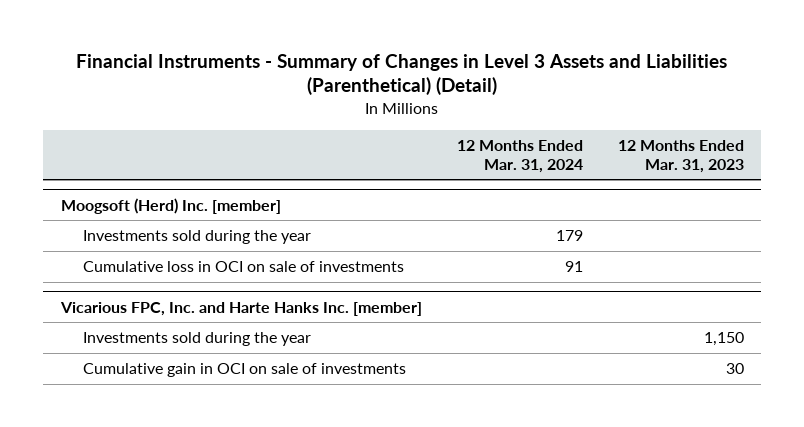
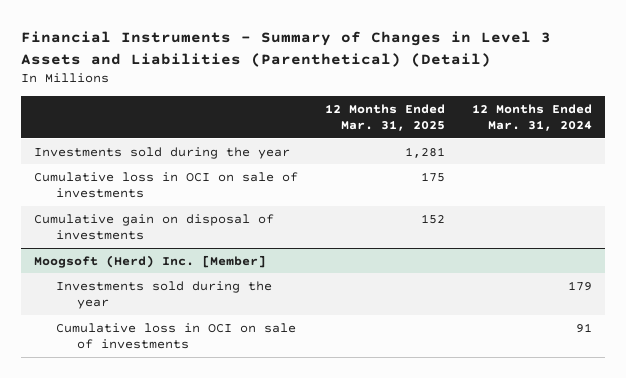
[617,140,744,173] 12 Months Ended Mar. 31, 2023 -> none
none -> [325,103,446,132] 12 Months Ended Mar. 31, 2025
none -> [34,146,291,159] Investments sold during the year
none -> [34,171,299,199] Cumulative loss in OCI on sale of investments
none -> [34,213,275,241] Cumulative gain on disposal of investments
[60,197,281,214] Moogsoft (Herd) Inc. [member] -> [34,254,267,268] Moogsoft (Herd) Inc. [Member]
[59,301,422,316] Vicarious FPC, Inc. and Harte Hanks Inc. [member] -> none
[83,332,312,347] Investments sold during the year -> none
[83,363,407,378] Cumulative gain in OCI on sale of investments -> none

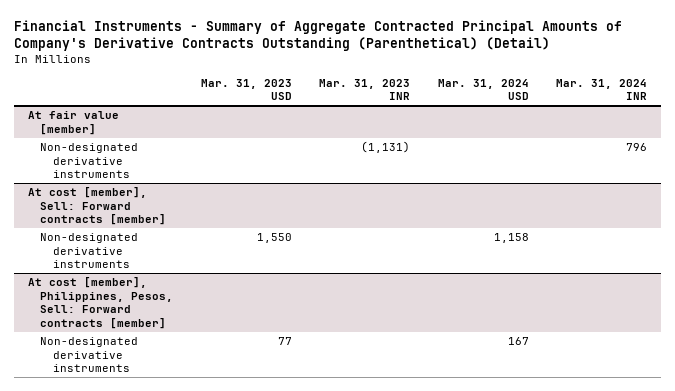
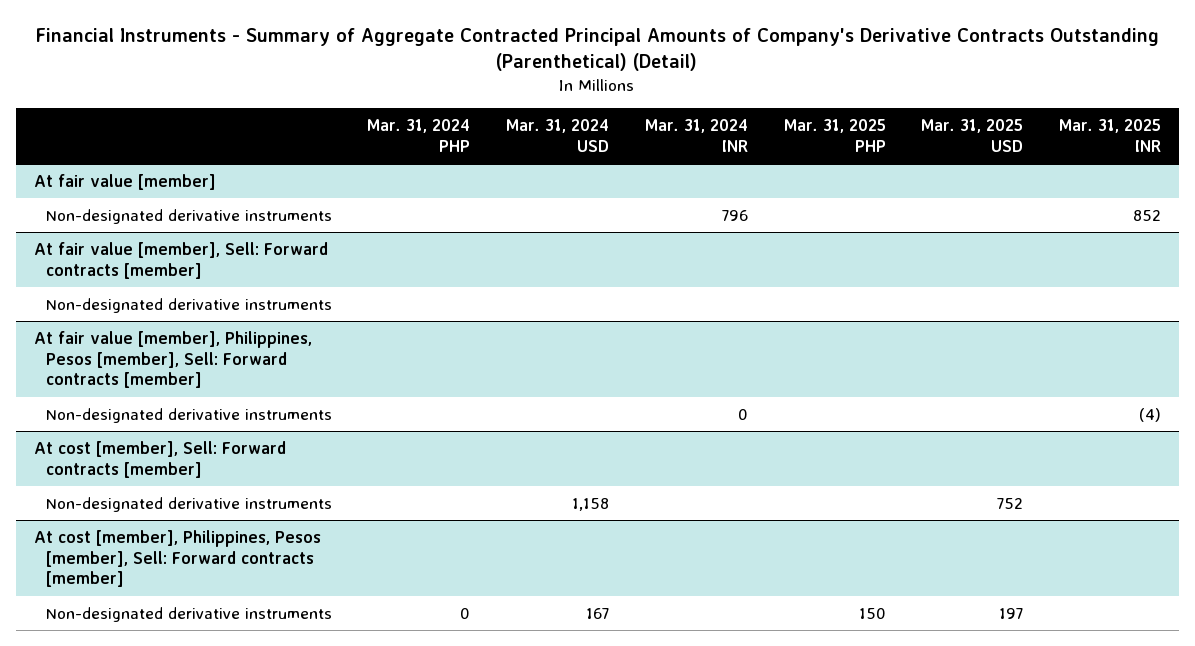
[200,78,292,101] Mar. 31, 2023 USD -> none
[319,78,411,101] Mar. 31, 2023 INR -> none
none -> [367,119,471,152] Mar. 31, 2024 PHP
none -> [783,119,886,152] Mar. 31, 2025 PHP
none -> [921,119,1024,152] Mar. 31, 2025 USD
none -> [1058,119,1161,152] Mar. 31, 2025 INR
none -> [33,241,328,279] At fair value [member], Sell: Forward contracts [member]
none -> [45,297,332,313] Non-designated derivative instruments
none -> [33,330,312,389] At fair value [member], Philippines, Pesos [member], Sell: Forward contracts [member]
none -> [45,407,332,423] Non-designated derivative instruments
[27,276,174,330] At cost [member], Philippines, Pesos, Sell: Forward contracts [member] -> [33,529,321,588] At cost [member], Philippines, Pesos [member], Sell: Forward contracts [member]

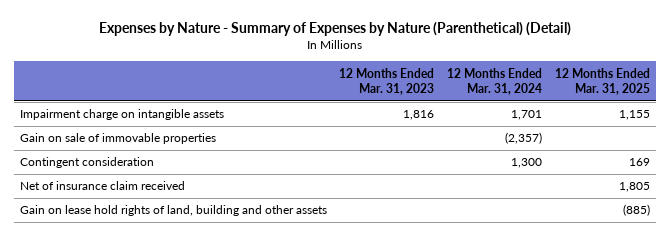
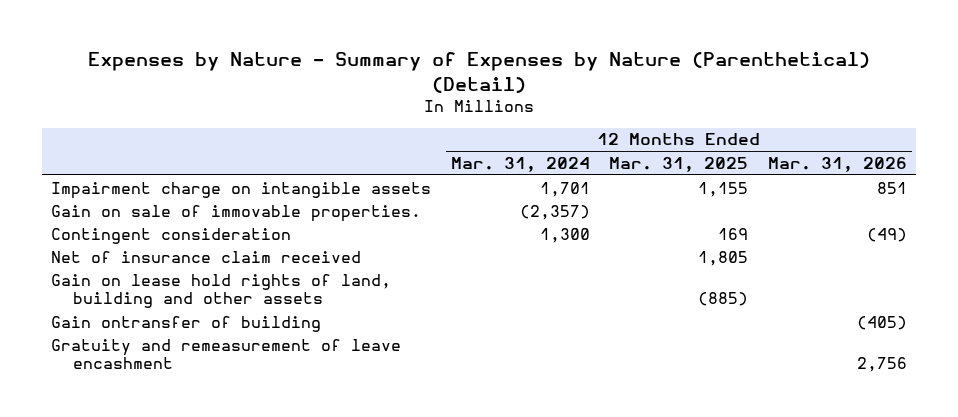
[339,67,435,96] 12 Months Ended Mar. 31, 2023 -> none
none -> [767,156,907,172] Mar. 31, 2026
[19,133,216,145] Gain on sale of immovable properties -> [51,204,422,222] Gain on sale of immovable properties.
none -> [51,315,322,332] Gain ontransfer of building
none -> [51,338,402,370] Gratuity and remeasurement of leave encashment

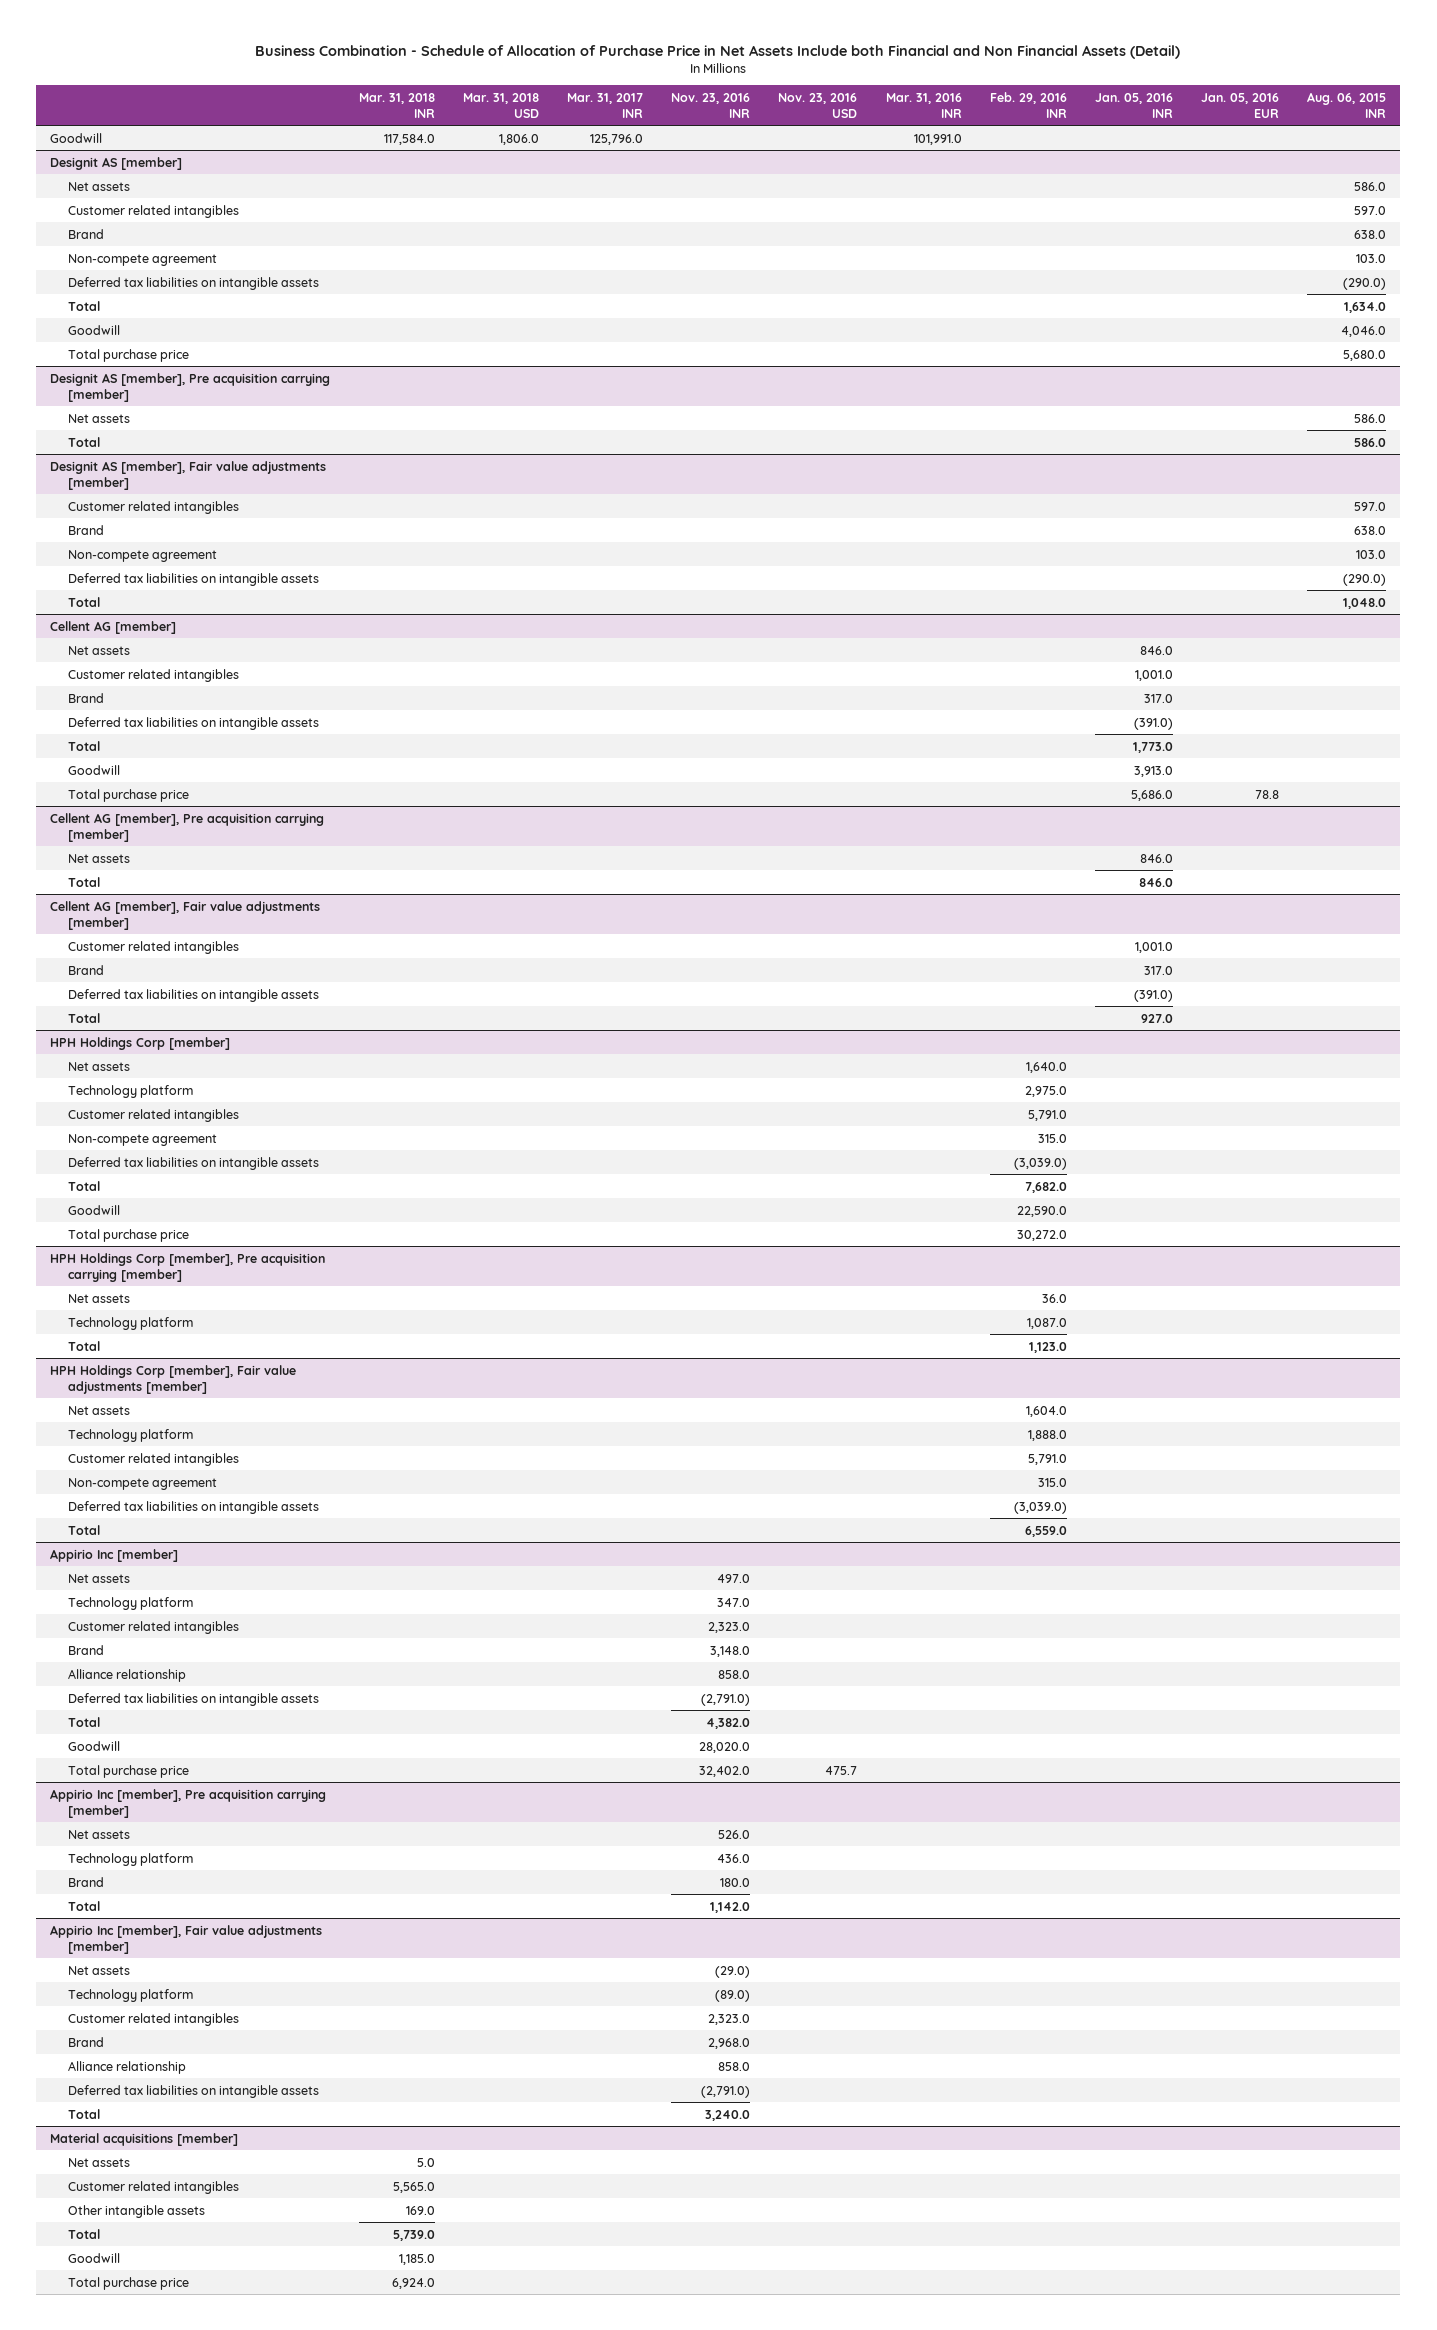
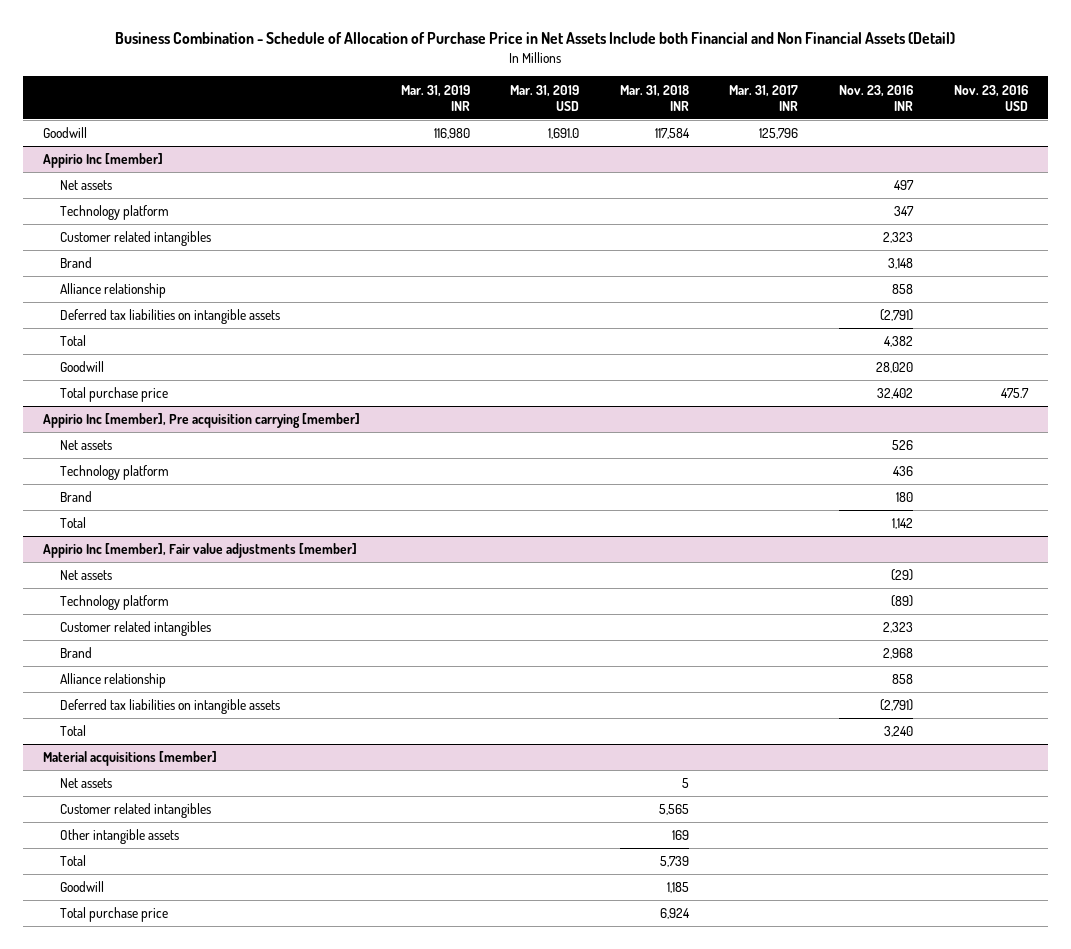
[462,92,539,118] Mar. 31, 2018 USD -> none
[885,92,962,118] Mar. 31, 2016 INR -> none
[989,91,1067,118] Feb. 29, 2016 INR -> none
[1094,92,1173,118] Jan. 05, 2016 INR -> none
[1201,92,1280,118] Jan. 05, 2016 EUR -> none
[1307,91,1387,118] Aug. 06, 2015 INR -> none
none -> [400,84,470,111] Mar. 31, 2019 INR
none -> [510,84,580,111] Mar. 31, 2019 USD
[50,156,183,170] Designit AS [member] -> none
[67,181,130,191] Net assets -> none
[67,204,239,218] Customer related intangibles -> none
[67,228,104,239] Brand -> none
[67,253,217,266] Non-compete agreement -> none
[67,276,319,290] Deferred tax liabilities on intangible assets -> none
[67,300,100,311] Total -> none
[67,324,120,335] Goodwill -> none
[67,348,189,362] Total purchase price -> none
[50,372,331,402] Designit AS [member], Pre acquisition carrying [member] -> none
[67,413,130,423] Net assets -> none
[67,436,100,447] Total -> none
[50,460,327,490] Designit AS [member], Fair value adjustments [member] -> none
[67,500,239,514] Customer related intangibles -> none
[67,524,104,535] Brand -> none
[67,549,217,562] Non-compete agreement -> none
[67,572,319,586] Deferred tax liabilities on intangible assets -> none
[67,596,100,607] Total -> none
[50,620,177,634] Cellent AG [member] -> none
[67,645,130,655] Net assets -> none
[67,668,239,682] Customer related intangibles -> none
[67,692,104,703] Brand -> none
[67,716,319,730] Deferred tax liabilities on intangible assets -> none
[67,740,100,751] Total -> none
[67,764,120,775] Goodwill -> none
[67,788,189,802] Total purchase price -> none
[50,812,325,842] Cellent AG [member], Pre acquisition carrying [member] -> none
[67,853,130,863] Net assets -> none
[67,876,100,887] Total -> none
[50,900,321,930] Cellent AG [member], Fair value adjustments [member] -> none
[67,940,239,954] Customer related intangibles -> none
[67,964,104,975] Brand -> none
[67,988,319,1002] Deferred tax liabilities on intangible assets -> none
[67,1012,100,1023] Total -> none
[50,1036,231,1050] HPH Holdings Corp [member] -> none
[67,1061,130,1071] Net assets -> none
[67,1084,193,1098] Technology platform -> none
[67,1108,239,1122] Customer related intangibles -> none
[67,1133,217,1146] Non-compete agreement -> none
[67,1156,319,1170] Deferred tax liabilities on intangible assets -> none
[67,1180,100,1191] Total -> none
[67,1204,120,1215] Goodwill -> none
[67,1228,189,1242] Total purchase price -> none
[50,1252,326,1282] HPH Holdings Corp [member], Pre acquisition carrying [member] -> none
[67,1293,130,1303] Net assets -> none
[67,1316,193,1330] Technology platform -> none
[67,1340,100,1351] Total -> none
[50,1364,297,1394] HPH Holdings Corp [member], Fair value adjustments [member] -> none
[67,1405,130,1415] Net assets -> none
[67,1428,193,1442] Technology platform -> none
[67,1452,239,1466] Customer related intangibles -> none
[67,1477,217,1490] Non-compete agreement -> none
[67,1500,319,1514] Deferred tax liabilities on intangible assets -> none
[67,1524,100,1535] Total -> none
[383,133,435,145] 117,584.0 -> [654,128,690,140] 117,584
[590,133,644,145] 125,796.0 -> [759,128,799,140] 125,796
[717,1573,751,1583] 497.0 -> [894,180,915,191] 497
[717,1597,751,1607] 347.0 -> [894,206,915,217] 347
[708,1621,751,1633] 2,323.0 -> [883,232,914,244] 2,323
[710,1645,751,1657] 3,148.0 -> [888,258,914,270] 3,148
[718,1669,751,1679] 858.0 -> [892,284,914,295] 858
[701,1693,751,1706] (2,791.0) -> [880,309,914,322] (2,791)
[706,1717,751,1729] 4,382.0 -> [884,336,914,348] 4,382
[699,1741,751,1753] 28,020.0 -> [876,362,914,374] 28,020
[699,1765,751,1777] 32,402.0 -> [877,388,914,400] 32,402
[718,1829,751,1839] 526.0 -> [892,440,914,451] 526
[717,1853,751,1863] 436.0 -> [893,466,914,477] 436
[720,1877,751,1887] 180.0 -> [896,492,914,503] 180
[710,1901,751,1913] 1,142.0 -> [892,518,914,530] 1,142
[715,1965,751,1978] (29.0) -> [891,569,914,582] (29)
[715,1989,751,2002] (89.0) -> [891,595,914,608] (89)
[708,2013,751,2025] 2,323.0 -> [883,622,914,634] 2,323
[708,2037,751,2049] 2,968.0 -> [883,648,914,660] 2,968
[718,2061,751,2071] 858.0 -> [892,674,914,685] 858
[701,2085,751,2098] (2,791.0) -> [880,699,914,712] (2,791)
[705,2109,751,2121] 3,240.0 -> [884,726,914,738] 3,240
[416,2157,435,2167] 5.0 -> [681,778,689,789] 5
[392,2181,435,2193] 5,565.0 -> [658,804,689,816] 5,565
[405,2205,435,2215] 169.0 -> [671,830,689,841] 169
[392,2229,435,2241] 5,739.0 -> [659,856,689,868] 5,739
[398,2253,435,2265] 1,185.0 -> [666,882,689,894] 1,185
[391,2277,435,2289] 6,924.0 -> [659,908,690,920] 6,924

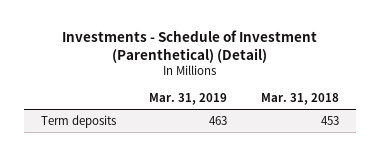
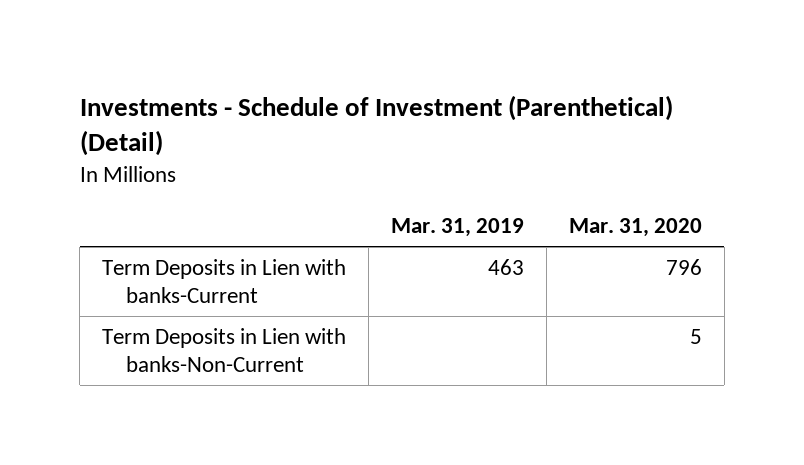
[260,93,339,106] Mar. 31, 2018 -> none
none -> [568,218,702,238] Mar. 31, 2020
[40,115,116,129] Term deposits -> [102,259,347,304] Term Deposits in Lien with banks-Current
none -> [102,328,347,373] Term Deposits in Lien with banks-Non-Current

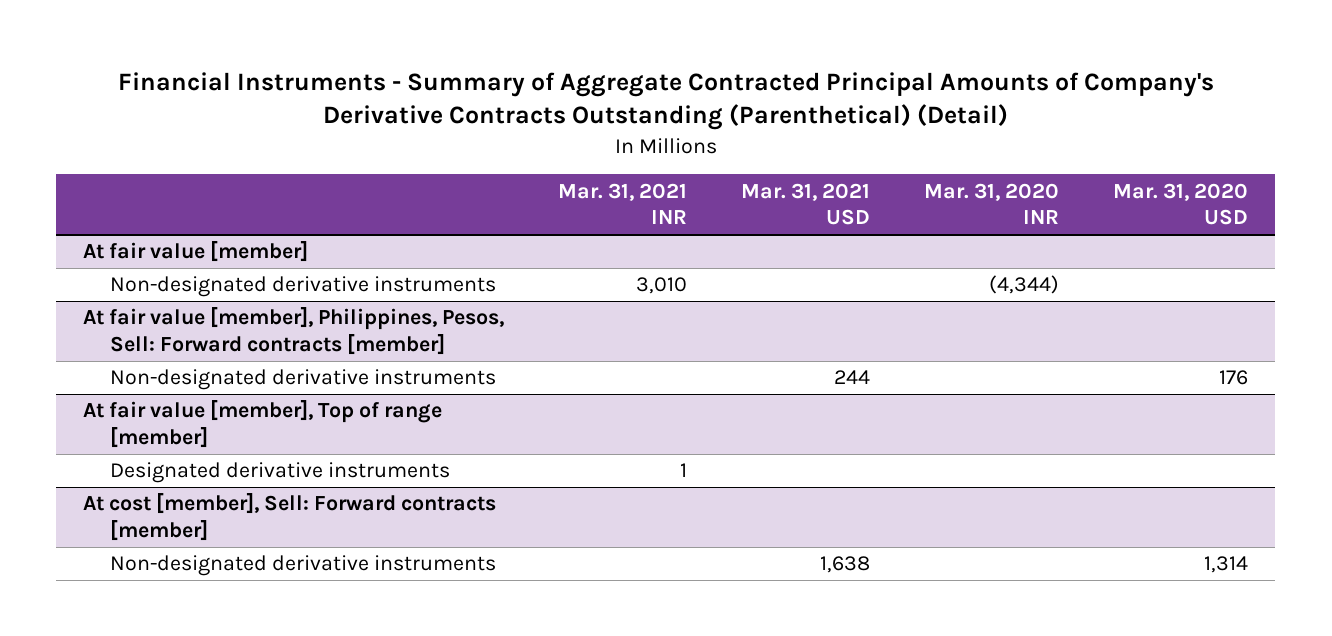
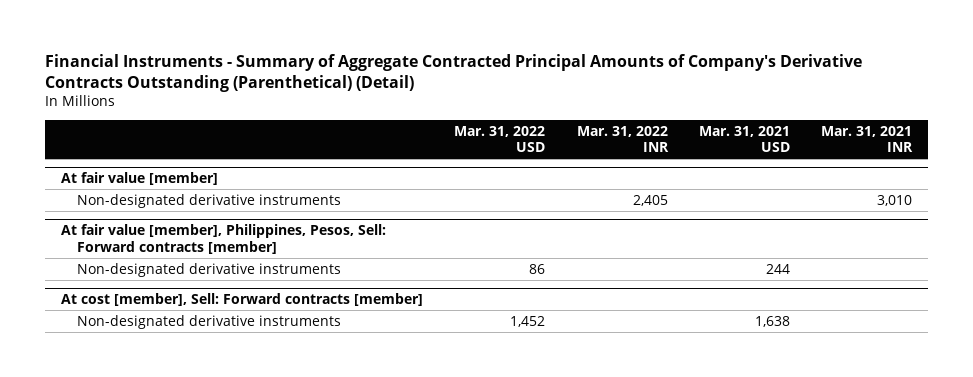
[924,182,1060,225] Mar. 31, 2020 INR -> none
[1113,182,1249,226] Mar. 31, 2020 USD -> none
none -> [454,125,546,153] Mar. 31, 2022 USD
none -> [576,125,669,153] Mar. 31, 2022 INR
[83,400,443,449] At fair value [member], Top of range [member] -> none
[110,462,451,484] Designated derivative instruments -> none

